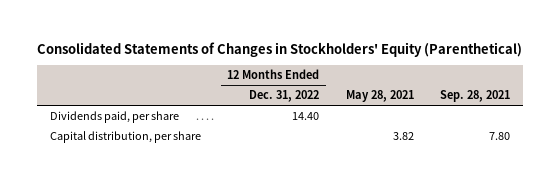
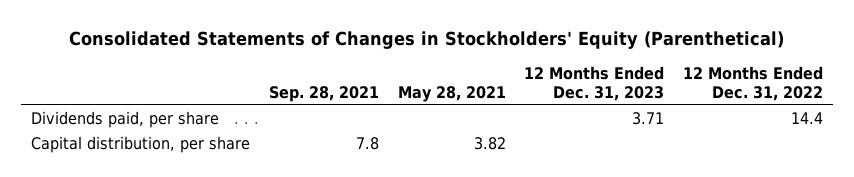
none -> [524,66,665,101] 12 Months Ended Dec. 31, 2023
[292,112,320,121] 14.40 -> [791,112,824,125] 14.4
[489,132,511,141] 7.80 -> [355,137,379,151] 7.8

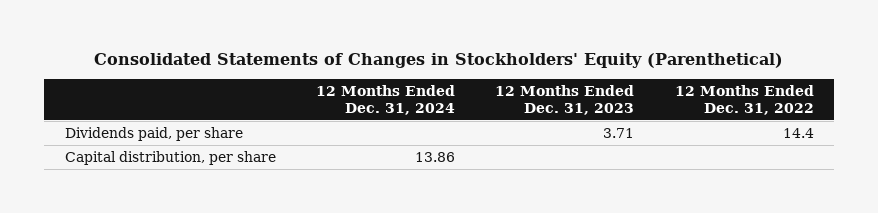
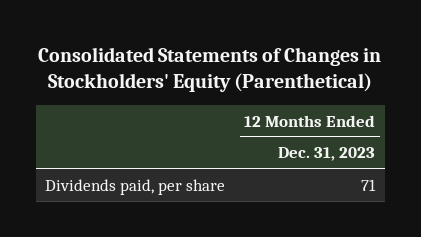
[315,85,455,115] 12 Months Ended Dec. 31, 2024 -> none
[674,85,814,115] 12 Months Ended Dec. 31, 2022 -> none
[64,151,276,166] Capital distribution, per share -> none
[603,128,635,139] 3.71 -> [361,178,377,191] 71

